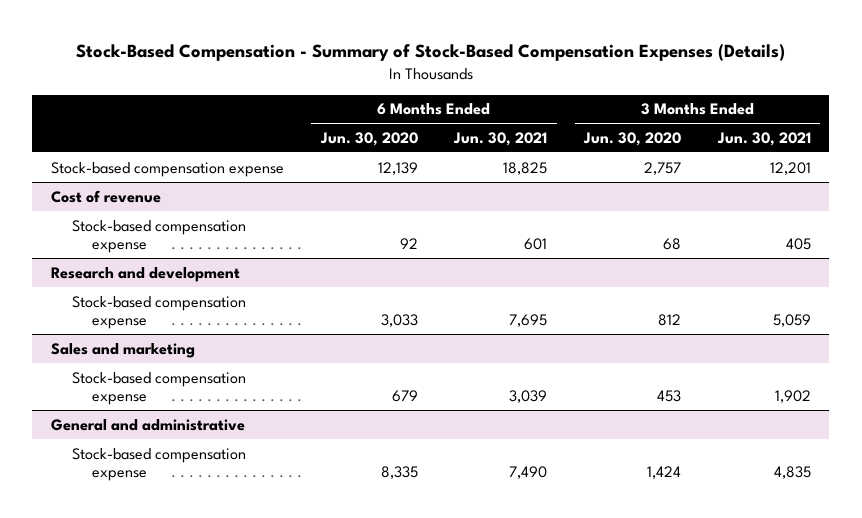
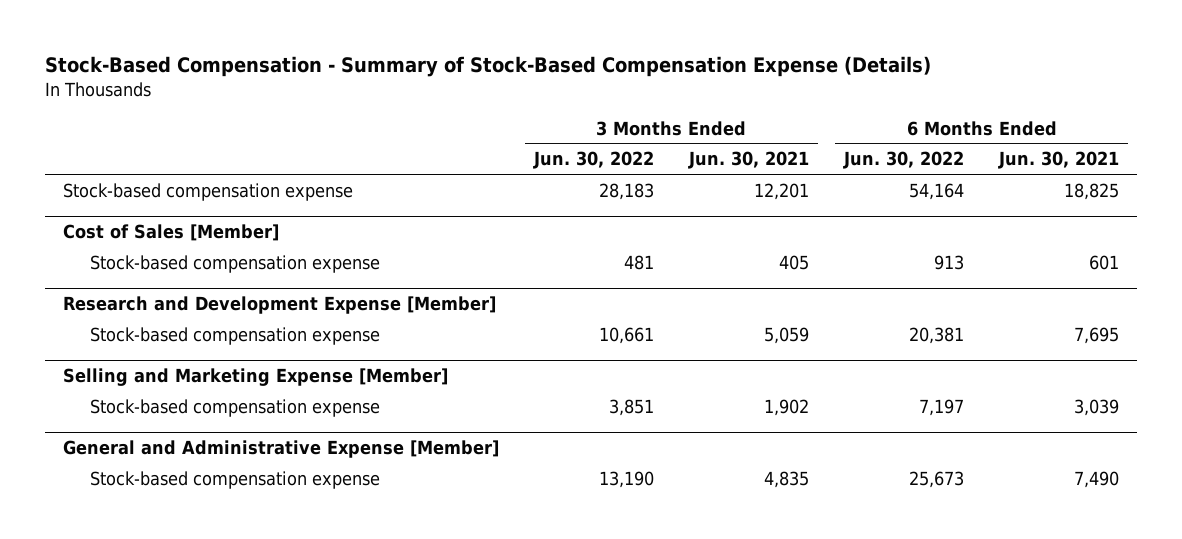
[75,44,785,62] Stock-Based Compensation - Summary of Stock-Based Compensation Expenses (Details) -> [44,56,931,78] Stock-Based Compensation - Summary of Stock-Based Compensation Expense (Details)
[319,131,418,146] Jun. 30, 2020 -> none
[583,131,682,146] Jun. 30, 2020 -> none
none -> [532,151,654,170] Jun. 30, 2022
none -> [843,151,965,170] Jun. 30, 2022
[50,189,161,203] Cost of revenue -> [62,223,279,241] Cost of Sales [Member]
[50,266,240,282] Research and development -> [62,295,496,314] Research and Development Expense [Member]
[50,342,195,358] Sales and marketing -> [62,367,448,386] Selling and Marketing Expense [Member]
[50,418,245,431] General and administrative -> [62,439,499,458] General and Administrative Expense [Member]

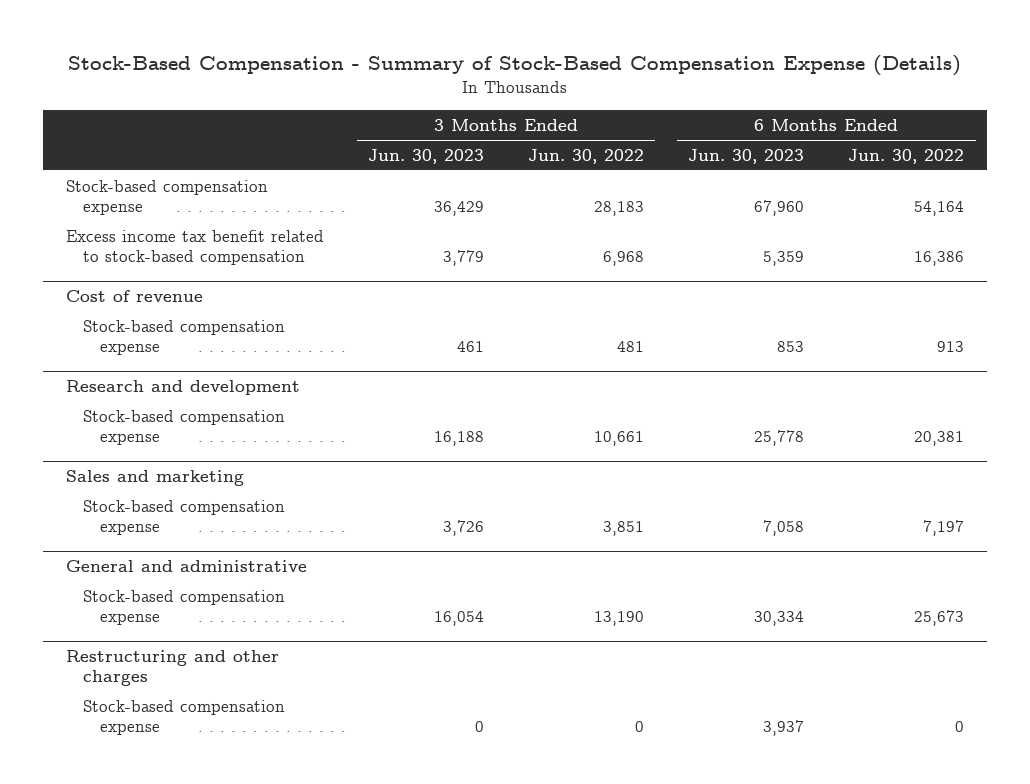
[687,151,809,170] Jun. 30, 2021 -> none
[998,151,1120,170] Jun. 30, 2021 -> none
none -> [367,148,484,164] Jun. 30, 2023
none -> [688,148,805,164] Jun. 30, 2023
none -> [65,229,324,266] Excess income tax benefit related to stock-based compensation
[62,223,279,241] Cost of Sales [Member] -> [65,289,203,302] Cost of revenue
[62,295,496,314] Research and Development Expense [Member] -> [65,379,300,395] Research and development
[62,367,448,386] Selling and Marketing Expense [Member] -> [65,469,244,486] Sales and marketing
[62,439,499,458] General and Administrative Expense [Member] -> [65,559,307,572] General and administrative
none -> [65,649,279,687] Restructuring and other charges
none -> [82,699,285,736] Stock-based compensation expense

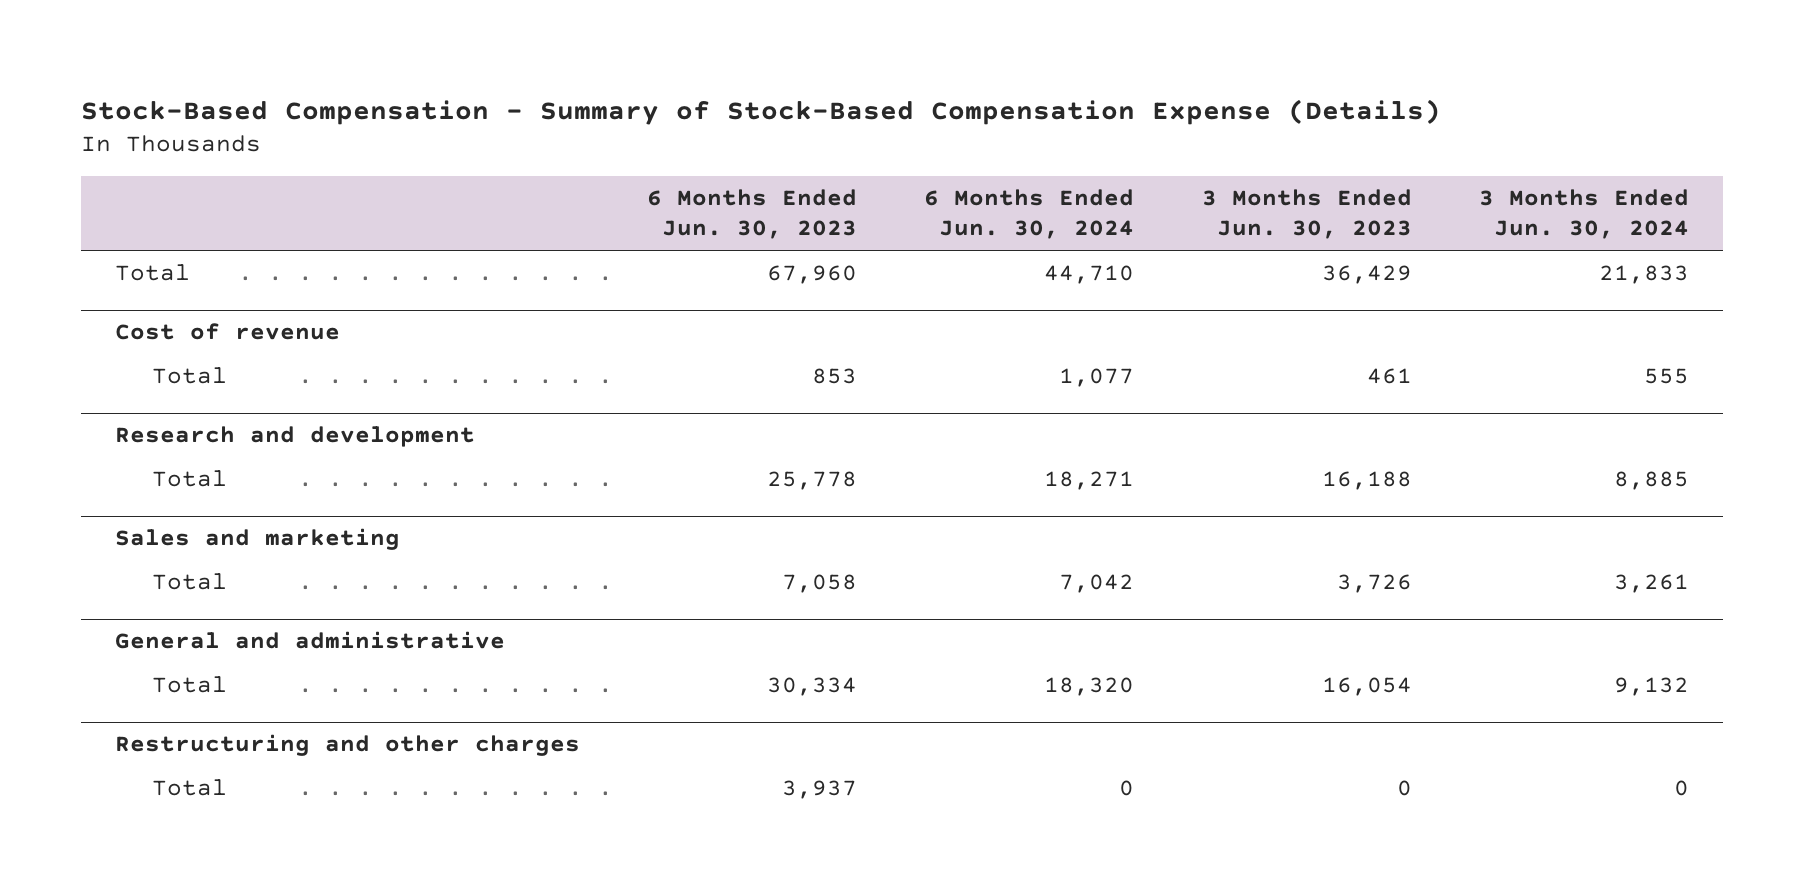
[527,148,644,164] Jun. 30, 2022 -> none
[848,148,965,164] Jun. 30, 2022 -> none
none -> [924,188,1135,240] 6 Months Ended Jun. 30, 2024
none -> [1479,188,1690,240] 3 Months Ended Jun. 30, 2024
[65,229,324,266] Excess income tax benefit related to stock-based compensation -> none
[65,179,268,216] Stock-based compensation expense -> [114,264,190,282] Total
[82,319,285,356] Stock-based compensation expense -> [152,367,228,385] Total
[82,409,285,446] Stock-based compensation expense -> [152,470,228,488] Total
[82,499,285,536] Stock-based compensation expense -> [152,573,228,591] Total
[82,589,285,626] Stock-based compensation expense -> [152,676,228,694] Total
[82,699,285,736] Stock-based compensation expense -> [152,779,228,797] Total

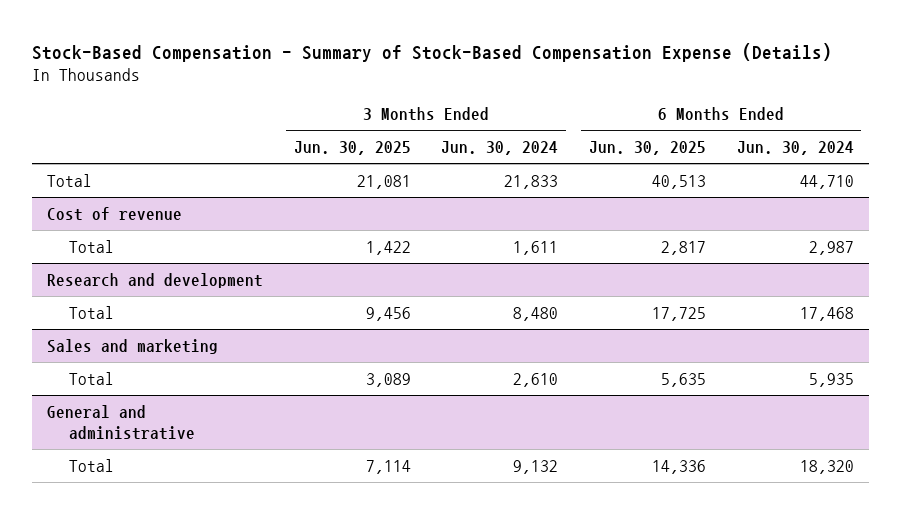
[646,188,857,240] 6 Months Ended Jun. 30, 2023 -> none
[1201,188,1412,240] 3 Months Ended Jun. 30, 2023 -> none
none -> [293,141,411,156] Jun. 30, 2025
none -> [589,141,707,156] Jun. 30, 2025
[1059,368,1135,388] 1,077 -> [808,240,854,255] 2,987
[1644,368,1690,385] 555 -> [513,240,559,255] 1,611
[1044,471,1135,491] 18,271 -> [799,306,854,321] 17,468
[1614,471,1690,491] 8,885 -> [513,306,559,321] 8,480
[1059,574,1135,594] 7,042 -> [808,372,854,387] 5,935
[1614,574,1690,594] 3,261 -> [513,372,559,387] 2,610
[114,734,580,757] Restructuring and other charges -> none
[152,779,228,797] Total -> none

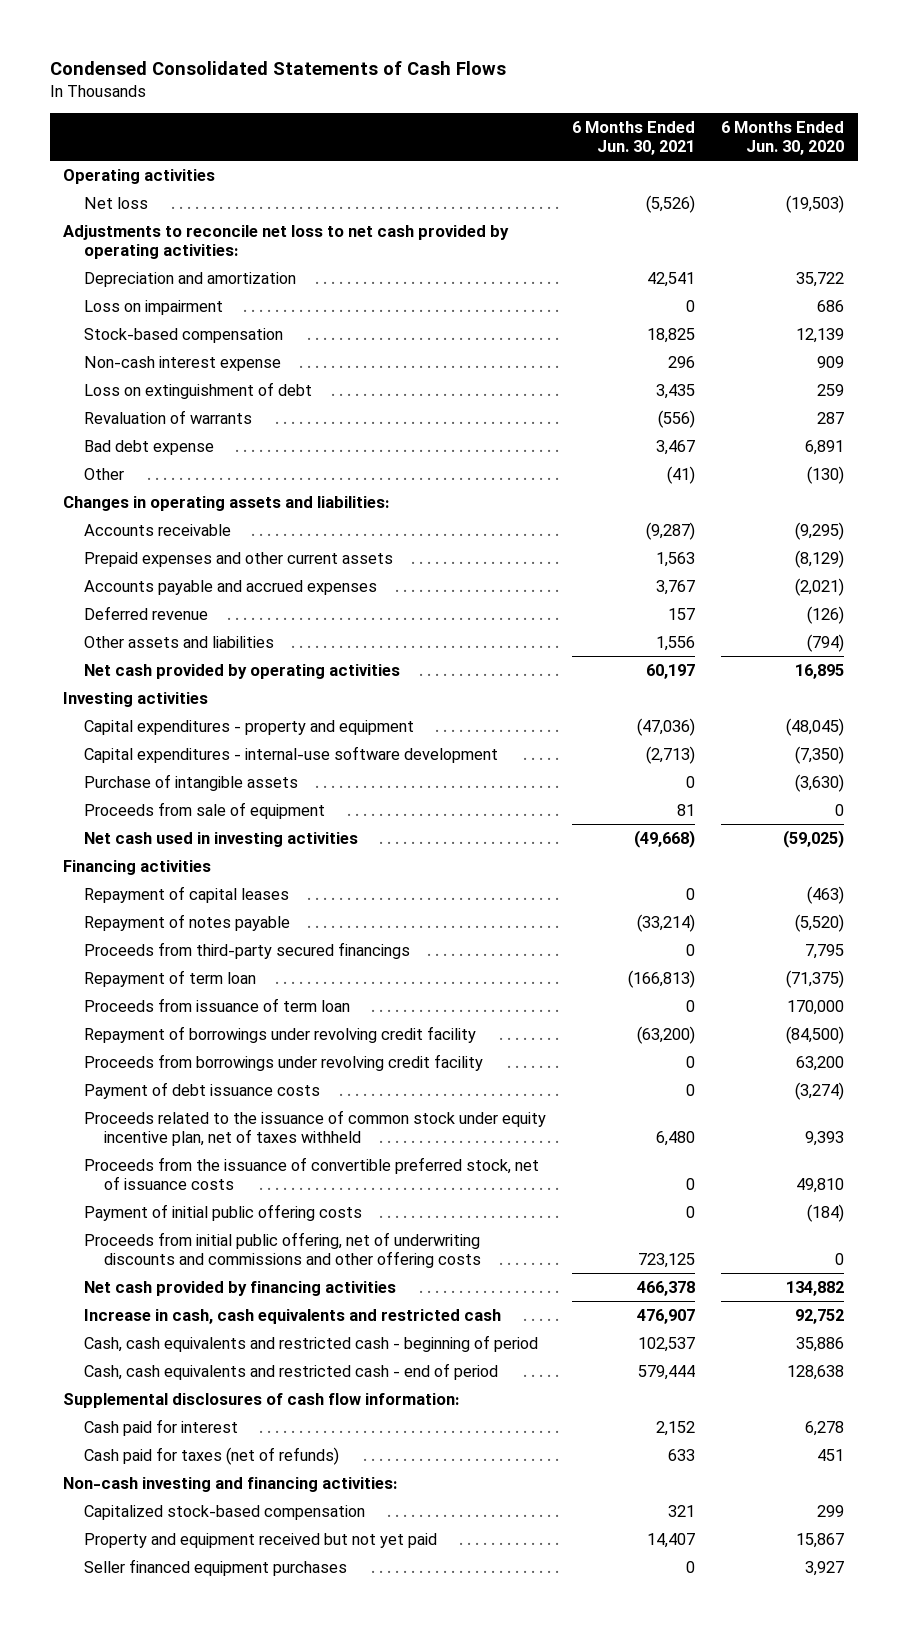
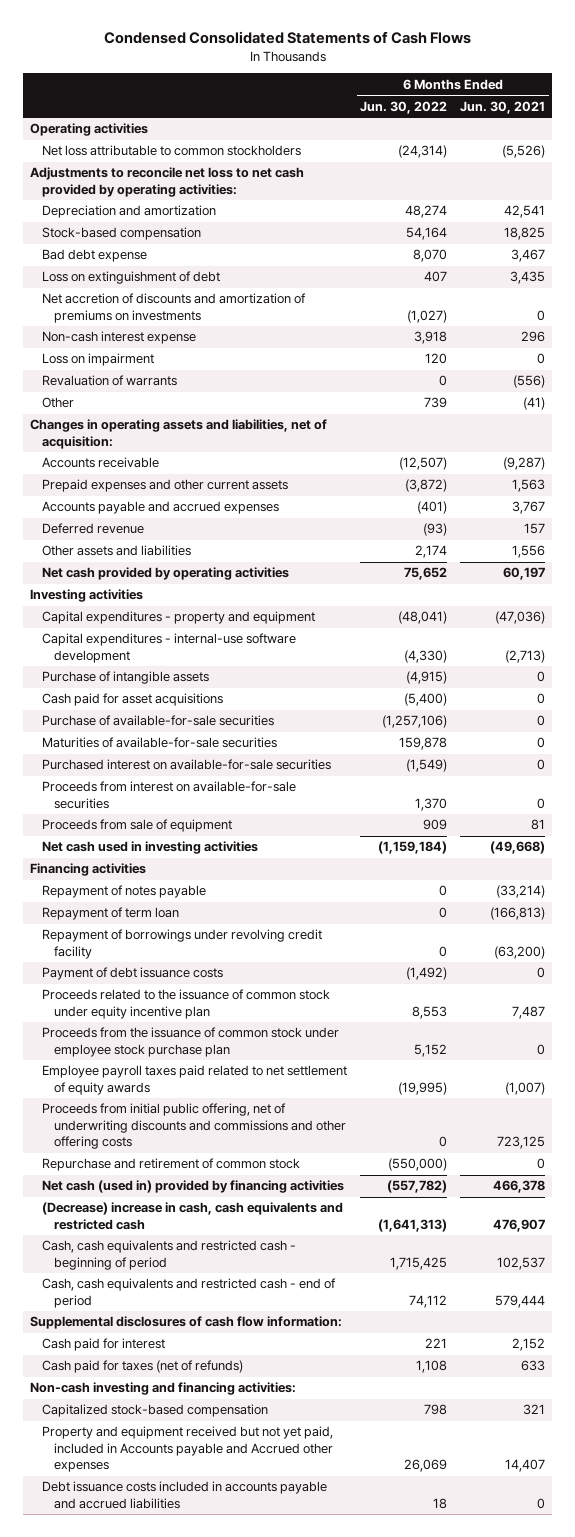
[721,120,845,156] 6 Months Ended Jun. 30, 2020 -> none
none -> [360,100,448,114] Jun. 30, 2022
[83,196,148,209] Net loss -> [41,145,301,157] Net loss attributable to common stockholders
[83,439,214,455] Bad debt expense -> [41,249,147,263] Bad debt expense
none -> [41,293,306,323] Net accretion of discounts and amortization of premiums on investments
[83,355,281,371] Non-cash interest expense -> [41,331,196,345] Non-cash interest expense
[83,299,223,315] Loss on impairment -> [41,353,154,367] Loss on impairment
[62,495,389,511] Changes in operating assets and liabilities: -> [29,419,327,449] Changes in operating assets and liabilities, net of acquisition:
none -> [41,693,223,707] Cash paid for asset acquisitions
none -> [41,715,274,727] Purchase of available-for-sale securities
none -> [41,737,277,749] Maturities of available-for-sale securities
none -> [41,759,331,771] Purchased interest on available-for-sale securities
none -> [41,781,296,809] Proceeds from interest on available-for-sale securities
[83,885,289,903] Repayment of capital leases -> none
[83,941,410,959] Proceeds from third-party secured financings -> none
[83,997,350,1012] Proceeds from issuance of term loan -> none
[83,1053,483,1071] Proceeds from borrowings under revolving credit facility -> none
[83,1156,539,1191] Proceeds from the issuance of convertible preferred stock, net of issuance costs -> none
[83,1203,362,1221] Payment of initial public offering costs -> none
[83,1109,546,1147] Proceeds related to the issuance of common stock under equity incentive plan, net of taxes withheld -> [41,989,330,1019] Proceeds related to the issuance of common stock under equity incentive plan
[656,1131,696,1147] 6,480 -> [512,1005,546,1019] 7,487
none -> [41,1027,339,1057] Proceeds from the issuance of common stock under employee stock purchase plan
none -> [41,1065,347,1095] Employee payroll taxes paid related to net settlement of equity awards
none -> [41,1158,300,1172] Repurchase and retirement of common stock
[83,1280,396,1296] Net cash provided by financing activities -> [41,1180,344,1194] Net cash (used in) provided by financing activities
[83,1308,501,1324] Increase in cash, cash equivalents and restricted cash -> [41,1202,343,1230] (Decrease) increase in cash, cash equivalents and restricted cash
[83,1558,347,1576] Seller financed equipment purchases -> none
[83,1532,437,1548] Property and equipment received but not yet paid -> [41,1426,333,1473] Property and equipment received but not yet paid, included in Accounts payable and Accrued other expenses
none -> [41,1481,327,1509] Debt issuance costs included in accounts payable and accrued liabilities

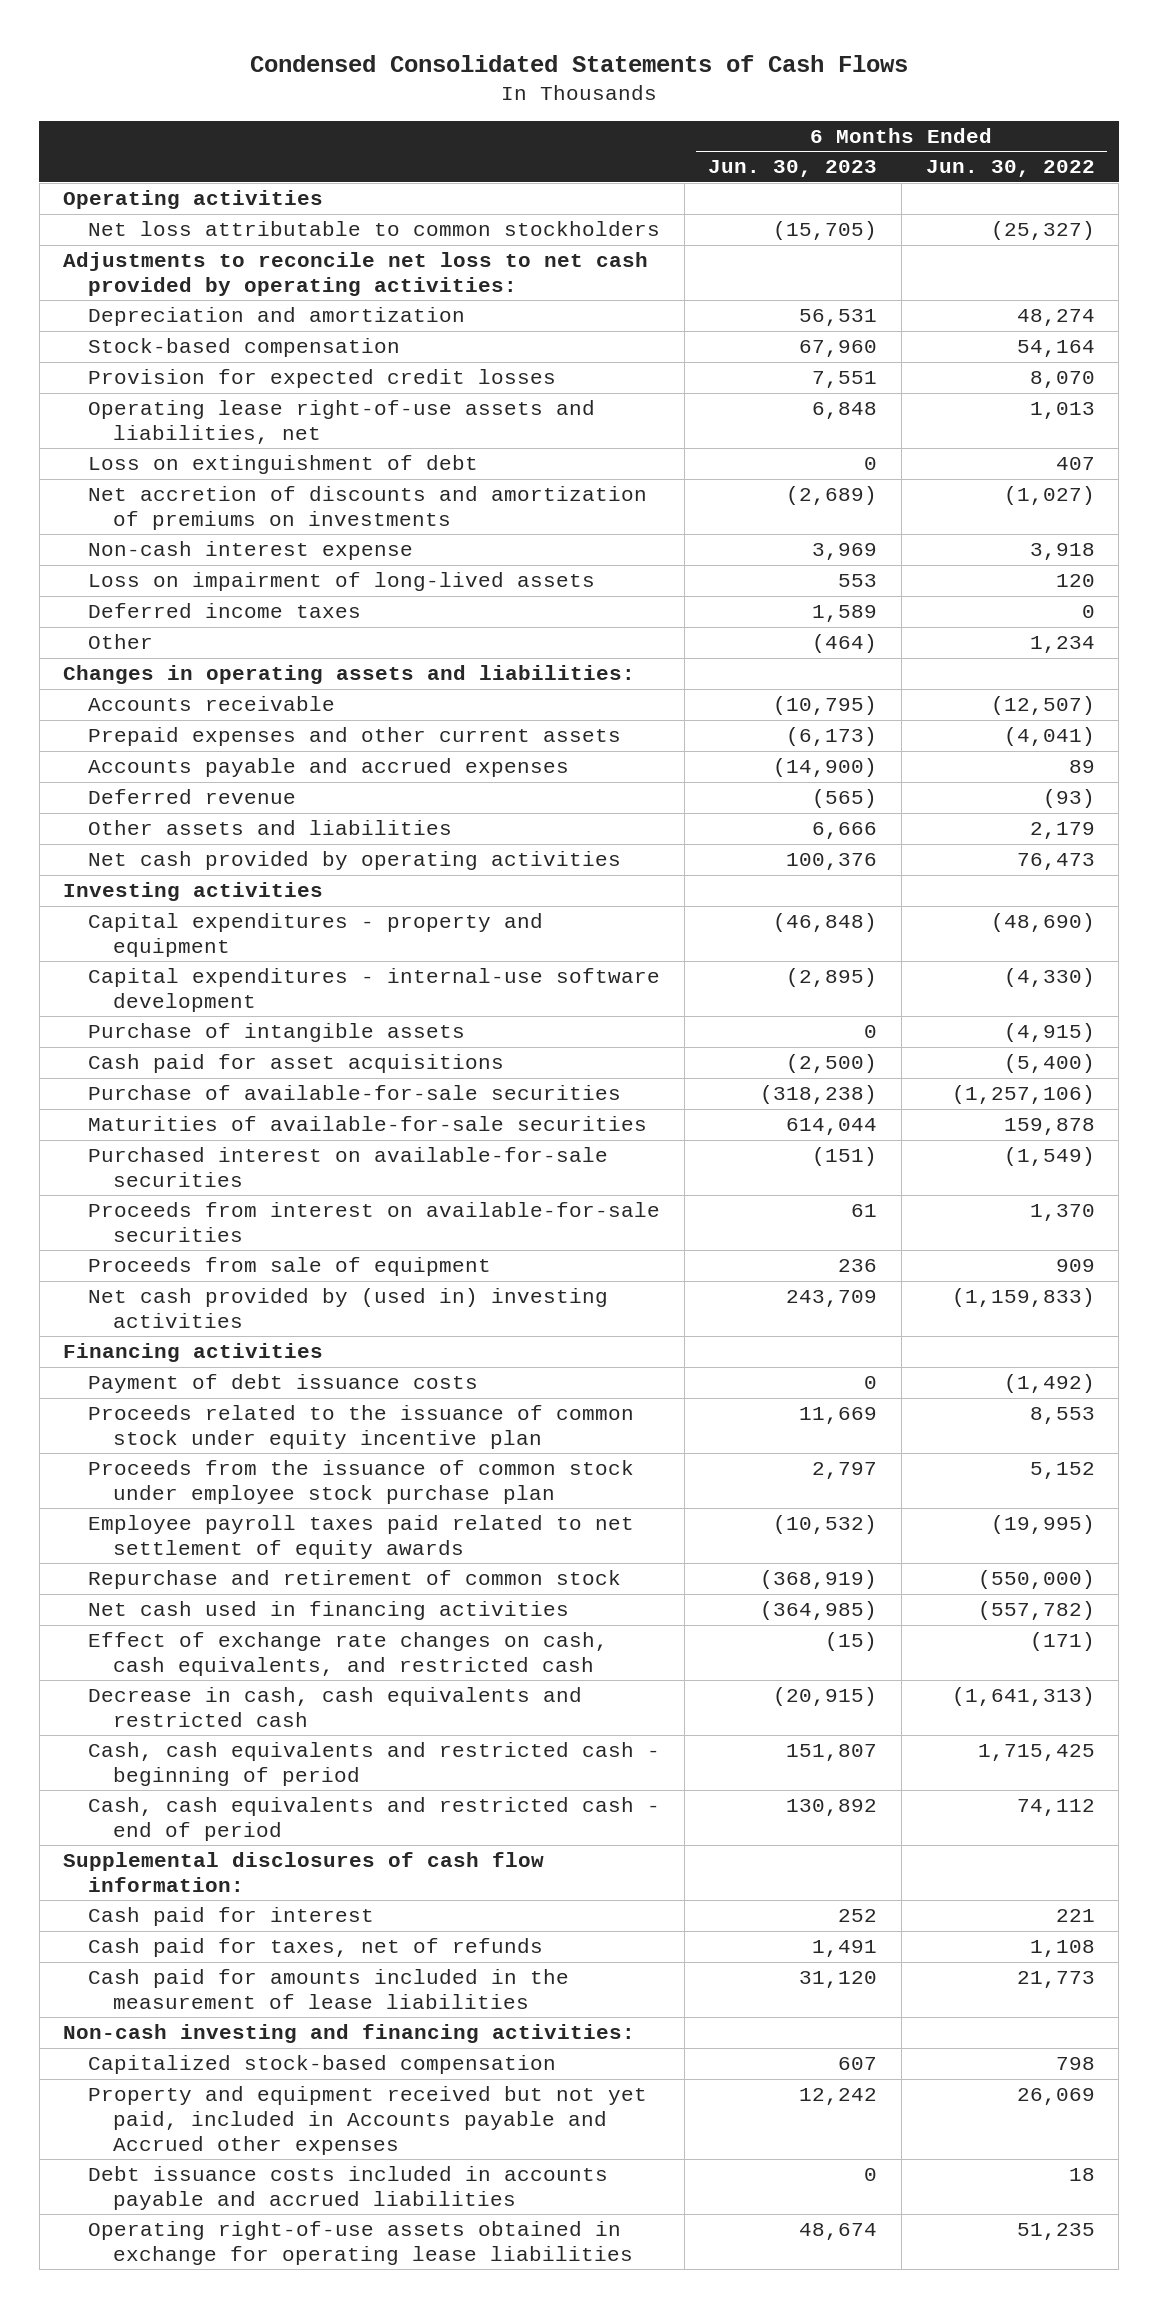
[460,100,546,114] Jun. 30, 2021 -> none
none -> [708,160,878,178] Jun. 30, 2023
[398,145,448,159] (24,314) -> [990,221,1095,241] (25,327)
[41,249,147,263] Bad debt expense -> [88,369,557,389] Provision for expected credit losses
none -> [88,400,596,444] Operating lease right-of-use assets and liabilities, net
[41,375,177,387] Revaluation of warrants -> none
[41,353,154,367] Loss on impairment -> [88,572,596,592] Loss on impairment of long-lived assets
none -> [88,603,362,619] Deferred income taxes
[424,397,448,409] 739 -> [1029,636,1095,654] 1,234
[29,419,327,449] Changes in operating assets and liabilities, net of acquisition: -> [63,665,636,685] Changes in operating assets and liabilities:
[405,479,448,493] (3,872) -> [1003,727,1095,747] (4,041)
[417,501,448,515] (401) -> [1068,760,1095,774] 89
[415,545,448,559] 2,174 -> [1029,822,1095,840] 2,179
[404,567,448,581] 75,652 -> [1016,853,1095,871] 76,473
[398,611,448,625] (48,041) -> [990,913,1095,933] (48,690)
[41,841,258,855] Net cash used in investing activities -> [88,1288,609,1328] Net cash provided by (used in) investing activities
[378,841,448,855] (1,159,184) -> [951,1288,1095,1308] (1,159,833)
[41,885,206,899] Repayment of notes payable -> none
[41,907,179,921] Repayment of term loan -> none
[41,929,322,959] Repayment of borrowings under revolving credit facility -> none
[41,1103,346,1150] Proceeds from initial public offering, net of underwriting discounts and commissions and other offering costs -> none
[41,1180,344,1194] Net cash (used in) provided by financing activities -> [88,1601,570,1621] Net cash used in financing activities
none -> [88,1632,609,1676] Effect of exchange rate changes on cash, cash equivalents, and restricted cash
[41,1202,343,1230] (Decrease) increase in cash, cash equivalents and restricted cash -> [88,1687,583,1727] Decrease in cash, cash equivalents and restricted cash
[41,1360,243,1374] Cash paid for taxes (net of refunds) -> [88,1938,544,1958] Cash paid for taxes, net of refunds
none -> [88,1969,570,2009] Cash paid for amounts included in the measurement of lease liabilities
none -> [88,2221,633,2265] Operating right-of-use assets obtained in exchange for operating lease liabilities

